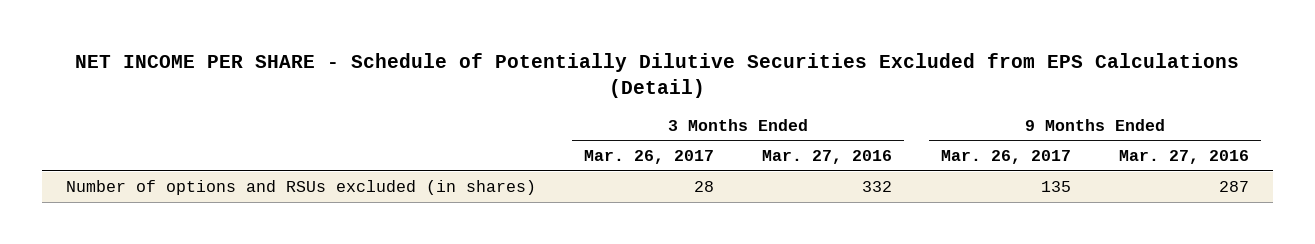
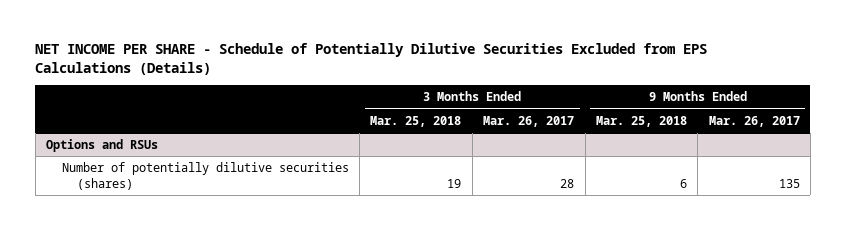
[75,52,1240,98] NET INCOME PER SHARE - Schedule of Potentially Dilutive Securities Excluded from EPS Calculations (Detail) -> [35,43,708,75] NET INCOME PER SHARE - Schedule of Potentially Dilutive Securities Excluded from EPS Calculations (Details)
[762,150,893,165] Mar. 27, 2016 -> none
[1118,150,1249,165] Mar. 27, 2016 -> none
none -> [370,115,462,127] Mar. 25, 2018
none -> [595,115,687,127] Mar. 25, 2018
none -> [46,139,159,153] Options and RSUs
[66,180,537,196] Number of options and RSUs excluded (in shares) -> [61,162,349,190] Number of potentially dilutive securities (shares)

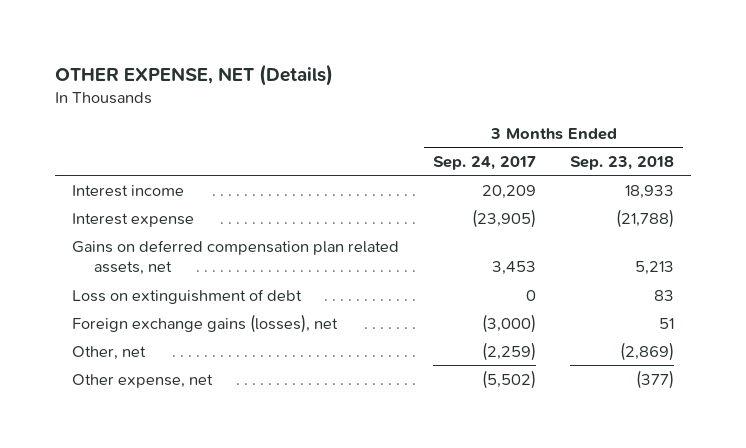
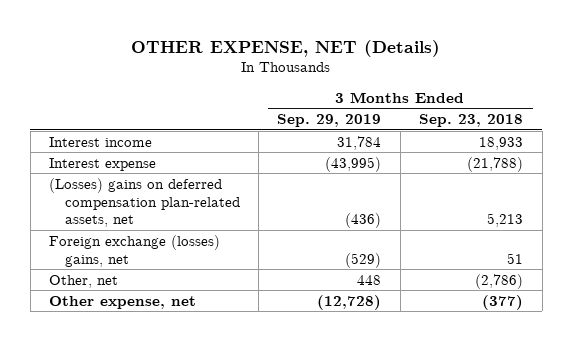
[432,156,536,171] Sep. 24, 2017 -> none
none -> [277,113,382,127] Sep. 29, 2019
[71,288,302,304] Loss on extinguishment of debt -> none
[71,239,399,276] Gains on deferred compensation plan related assets, net -> [49,177,240,228] (Losses) gains on deferred compensation plan-related assets, net
[71,313,338,333] Foreign exchange gains (losses), net -> [49,234,221,267] Foreign exchange (losses) gains, net
[620,341,675,361] (2,869) -> [475,273,524,289] (2,786)

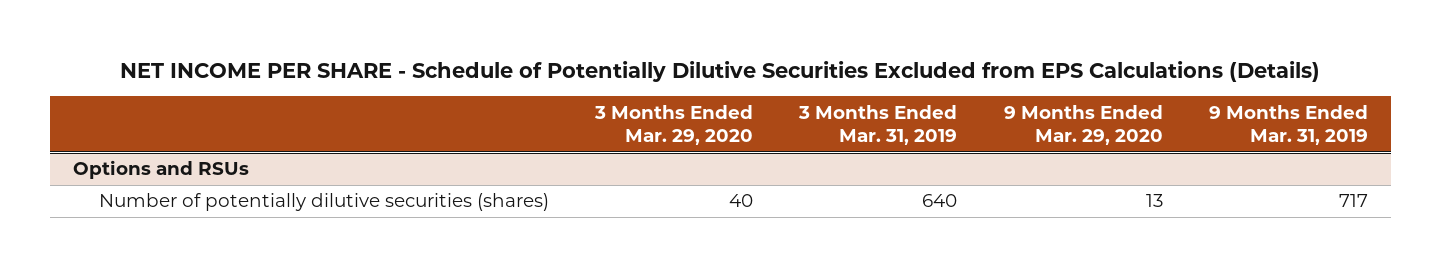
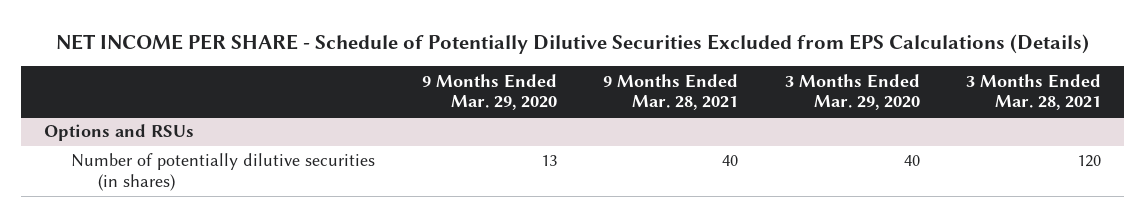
[798,104,958,146] 3 Months Ended Mar. 31, 2019 -> none
[1208,104,1368,146] 9 Months Ended Mar. 31, 2019 -> none
none -> [603,73,739,111] 9 Months Ended Mar. 28, 2021
none -> [965,73,1101,111] 3 Months Ended Mar. 28, 2021
[99,193,550,212] Number of potentially dilutive securities (shares) -> [71,153,376,192] Number of potentially dilutive securities (in shares)

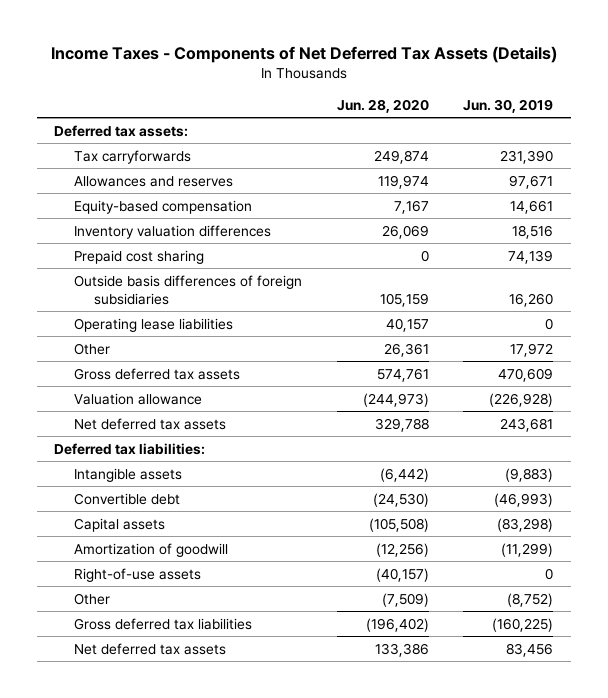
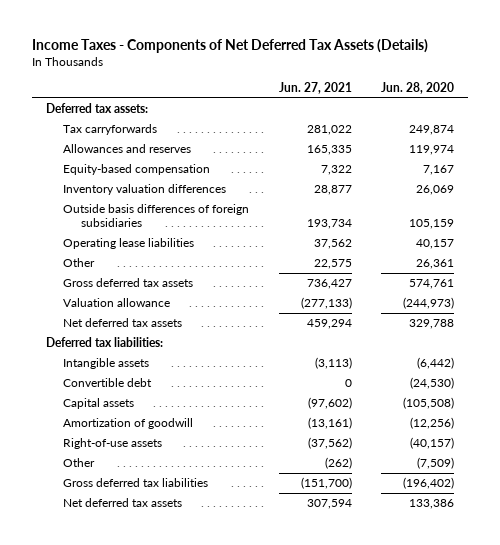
[463,98,554,113] Jun. 30, 2019 -> none
none -> [278,82,352,95] Jun. 27, 2021
[74,249,205,264] Prepaid cost sharing -> none

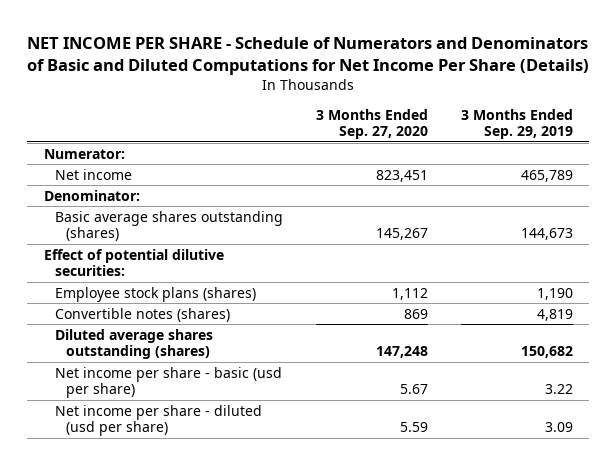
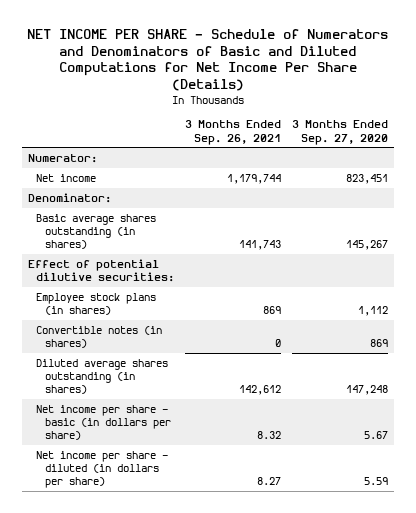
[460,108,573,140] 3 Months Ended Sep. 29, 2019 -> none
none -> [185,120,282,145] 3 Months Ended Sep. 26, 2021
[54,210,283,242] Basic average shares outstanding (shares) -> [36,214,157,250] Basic average shares outstanding (in shares)
[54,286,256,302] Employee stock plans (shares) -> [36,293,157,316] Employee stock plans (in shares)
[54,307,230,322] Convertible notes (shares) -> [36,326,163,349] Convertible notes (in shares)
[54,328,213,360] Diluted average shares outstanding (shares) -> [36,359,169,395] Diluted average shares outstanding (in shares)
[54,366,282,399] Net income per share - basic (usd per share) -> [36,405,171,441] Net income per share - basic (in dollars per share)
[54,404,262,437] Net income per share - diluted (usd per share) -> [36,451,169,489] Net income per share - diluted (in dollars per share)

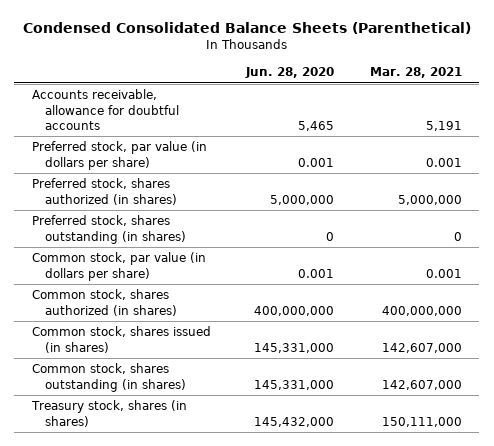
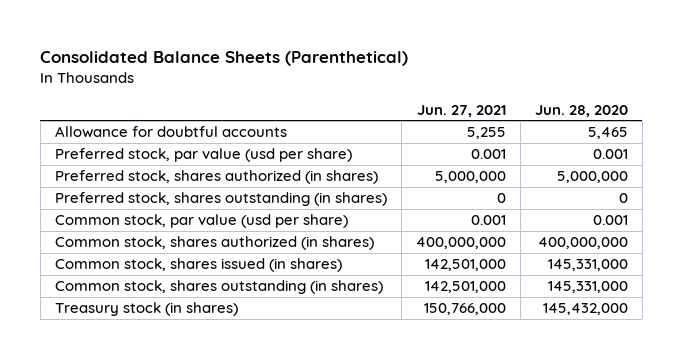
[22,22,471,35] Condensed Consolidated Balance Sheets (Parenthetical) -> [40,51,409,67] Consolidated Balance Sheets (Parenthetical)
[369,67,462,79] Mar. 28, 2021 -> none
none -> [416,104,506,117] Jun. 27, 2021
[32,89,179,131] Accounts receivable, allowance for doubtful accounts -> [54,126,287,139] Allowance for doubtful accounts
[32,141,208,170] Preferred stock, par value (in dollars per share) -> [54,148,352,163] Preferred stock, par value (usd per share)
[32,252,207,281] Common stock, par value (in dollars per share) -> [54,214,348,229] Common stock, par value (usd per share)
[31,400,188,427] Treasury stock, shares (in shares) -> [54,302,238,317] Treasury stock (in shares)

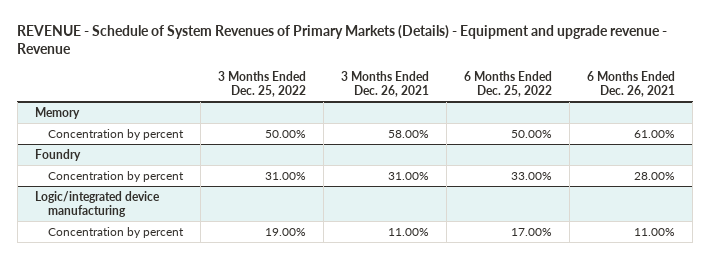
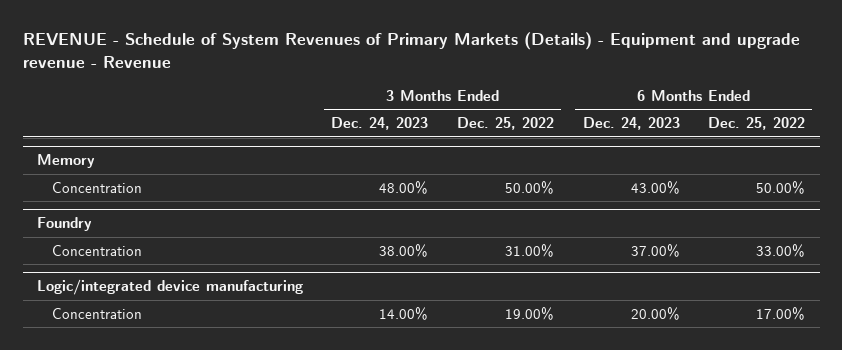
[341,71,430,98] 3 Months Ended Dec. 26, 2021 -> none
[587,71,676,98] 6 Months Ended Dec. 26, 2021 -> none
none -> [331,117,429,131] Dec. 24, 2023
none -> [582,117,680,131] Dec. 24, 2023
[47,128,184,140] Concentration by percent -> [51,181,142,193] Concentration
[47,170,184,182] Concentration by percent -> [51,244,142,256] Concentration
[47,226,184,238] Concentration by percent -> [51,307,142,319] Concentration

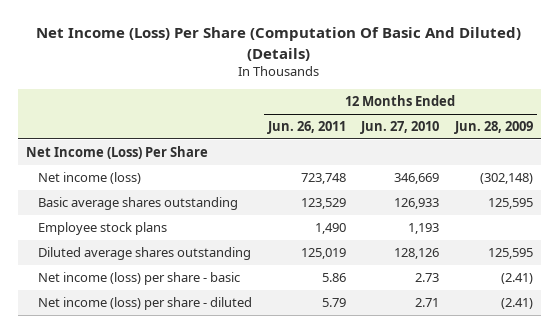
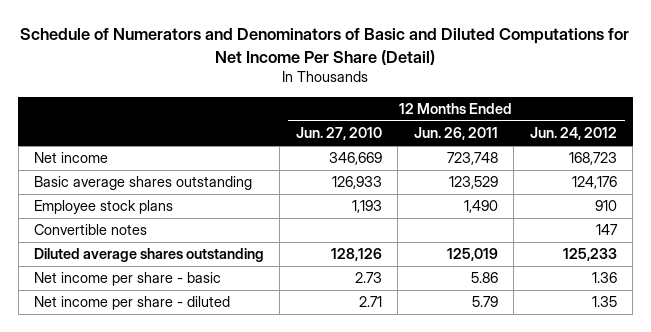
[36,27,522,61] Net Income (Loss) Per Share (Computation Of Basic And Diluted) (Details) -> [20,28,630,65] Schedule of Numerators and Denominators of Basic and Diluted Computations for Net Income Per Share (Detail)
[453,121,533,135] Jun. 28, 2009 -> none
none -> [529,127,617,141] Jun. 24, 2012
[25,146,208,160] Net Income (Loss) Per Share -> none
[38,172,142,185] Net income (loss) -> [34,152,109,164] Net income
none -> [34,224,148,236] Convertible notes
[38,272,241,286] Net income (loss) per share - basic -> [34,272,222,287] Net income per share - basic
[38,297,253,311] Net income (loss) per share - diluted -> [34,296,231,311] Net income per share - diluted

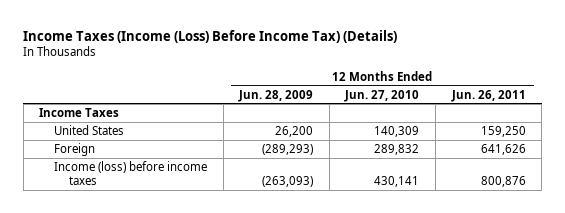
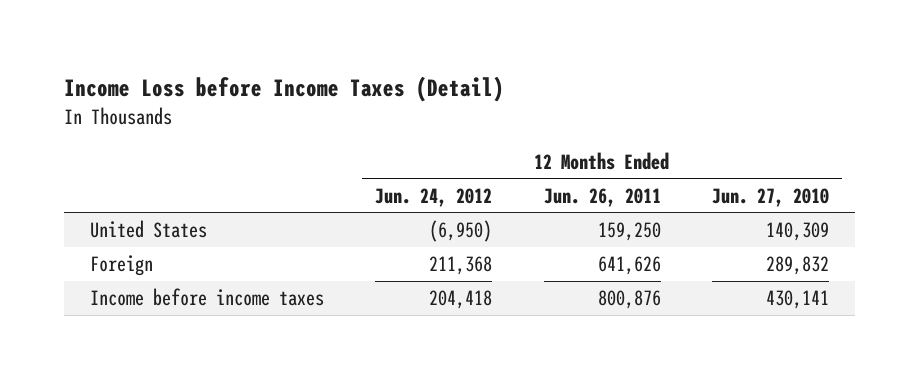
[23,29,398,43] Income Taxes (Income (Loss) Before Income Tax) (Details) -> [64,76,505,103] Income Loss before Income Taxes (Detail)
[238,89,314,102] Jun. 28, 2009 -> none
none -> [375,187,493,207] Jun. 24, 2012
[39,108,120,118] Income Taxes -> none
[54,161,208,186] Income (loss) before income taxes -> [89,288,324,307] Income before income taxes

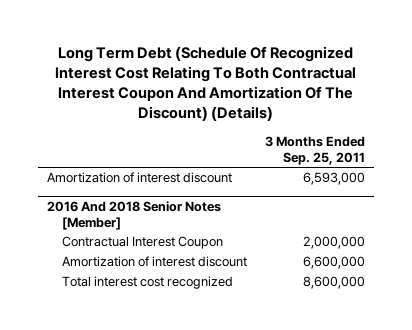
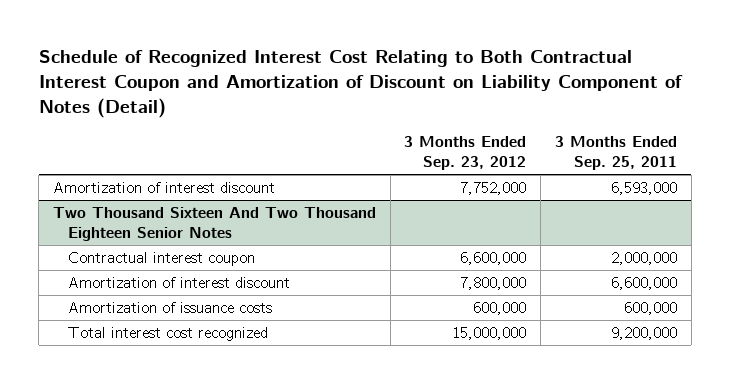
[54,46,356,122] Long Term Debt (Schedule Of Recognized Interest Cost Relating To Both Contractual Interest Coupon And Amortization Of The Discount) (Details) -> [38,50,683,118] Schedule of Recognized Interest Cost Relating to Both Contractual Interest Coupon and Amortization of Discount on Liability Component of Notes (Detail)
none -> [404,135,527,171] 3 Months Ended Sep. 23, 2012
[46,200,221,231] 2016 And 2018 Senior Notes [Member] -> none
none -> [52,206,376,242] Two Thousand Sixteen And Two Thousand Eighteen Senior Notes
[62,236,224,250] Contractual Interest Coupon -> [68,251,256,266] Contractual interest coupon
none -> [68,301,273,313] Amortization of issuance costs
[302,276,365,290] 8,600,000 -> [610,326,677,340] 9,200,000

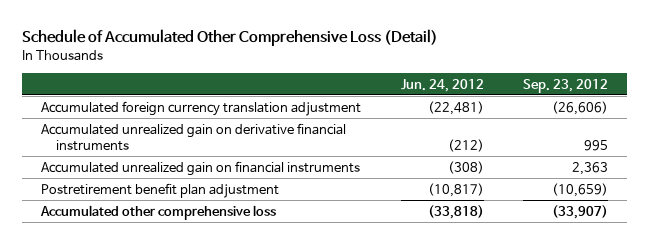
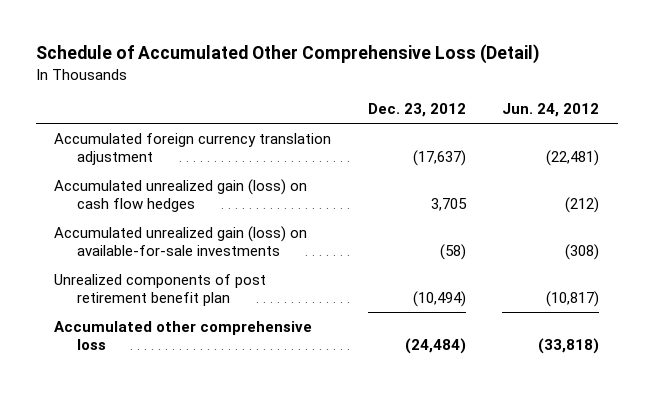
[522,78,608,93] Sep. 23, 2012 -> none
none -> [367,103,466,118] Dec. 23, 2012
[41,122,347,151] Accumulated unrealized gain on derivative financial instruments -> [54,178,308,213] Accumulated unrealized gain (loss) on cash flow hedges
[41,160,361,176] Accumulated unrealized gain on financial instruments -> [54,225,308,257] Accumulated unrealized gain (loss) on available-for-sale investments
[41,182,280,198] Postretirement benefit plan adjustment -> [54,273,267,307] Unrealized components of post retirement benefit plan

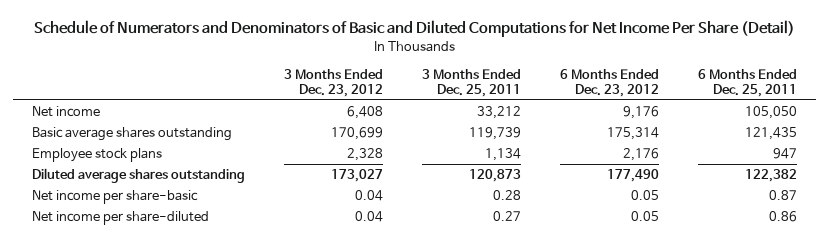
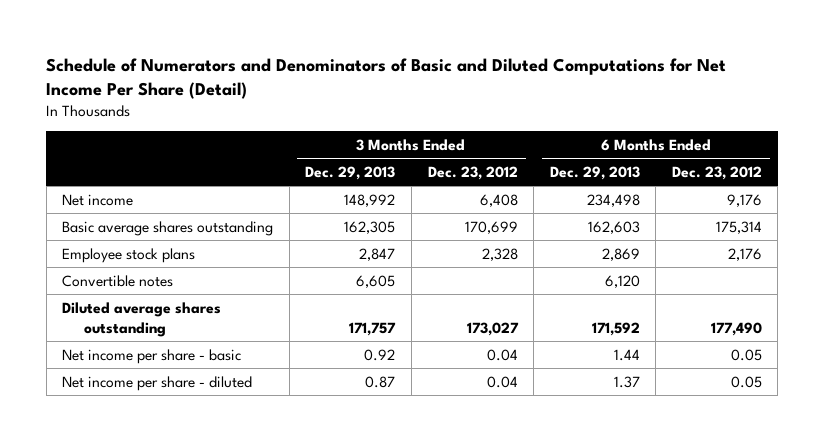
[422,68,522,98] 3 Months Ended Dec. 25, 2011 -> none
[697,68,797,98] 6 Months Ended Dec. 25, 2011 -> none
none -> [305,166,396,181] Dec. 29, 2013
none -> [549,166,640,181] Dec. 29, 2013
none -> [62,274,174,287] Convertible notes
[32,190,199,205] Net income per share-basic -> [62,348,242,364] Net income per share - basic
[32,211,210,226] Net income per share-diluted -> [62,375,253,391] Net income per share - diluted

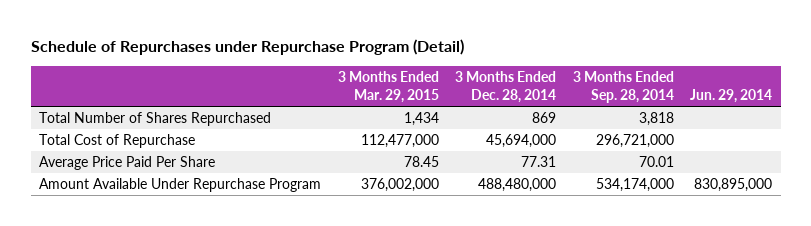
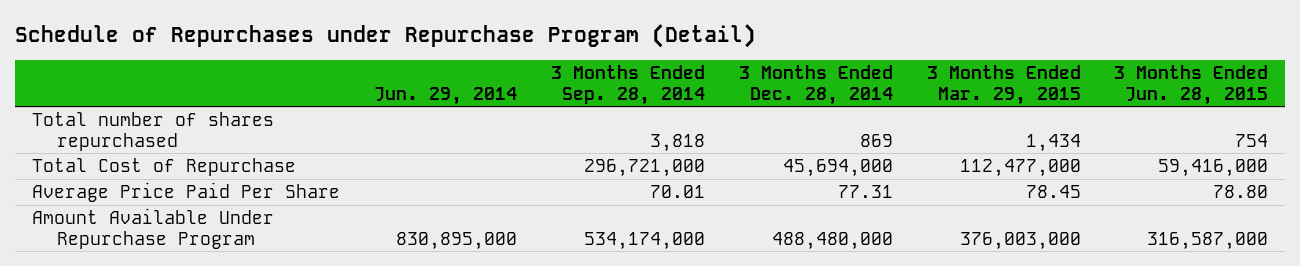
none -> [1114,65,1269,105] 3 Months Ended Jun. 28, 2015
[38,112,271,127] Total Number of Shares Repurchased -> [31,112,274,151] Total number of shares repurchased
[360,178,439,193] 376,002,000 -> [959,231,1081,250] 376,003,000

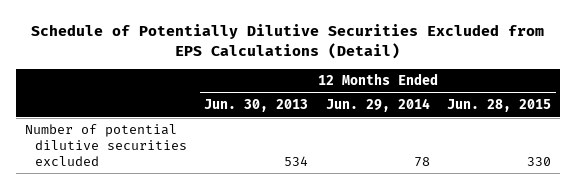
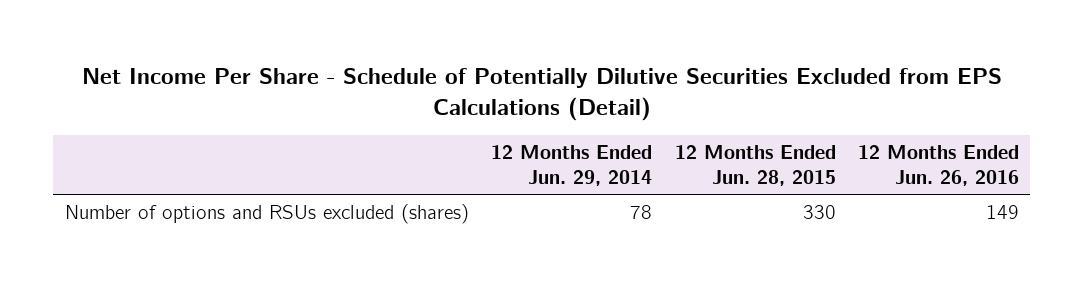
[31,23,545,59] Schedule of Potentially Dilutive Securities Excluded from EPS Calculations (Detail) -> [81,68,1002,122] Net Income Per Share - Schedule of Potentially Dilutive Securities Excluded from EPS Calculations (Detail)
[204,99,309,113] Jun. 30, 2013 -> none
none -> [858,145,1020,186] 12 Months Ended Jun. 26, 2016
[24,124,187,166] Number of potential dilutive securities excluded -> [64,204,469,225] Number of options and RSUs excluded (shares)

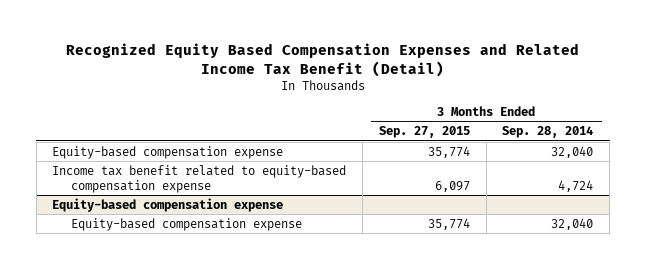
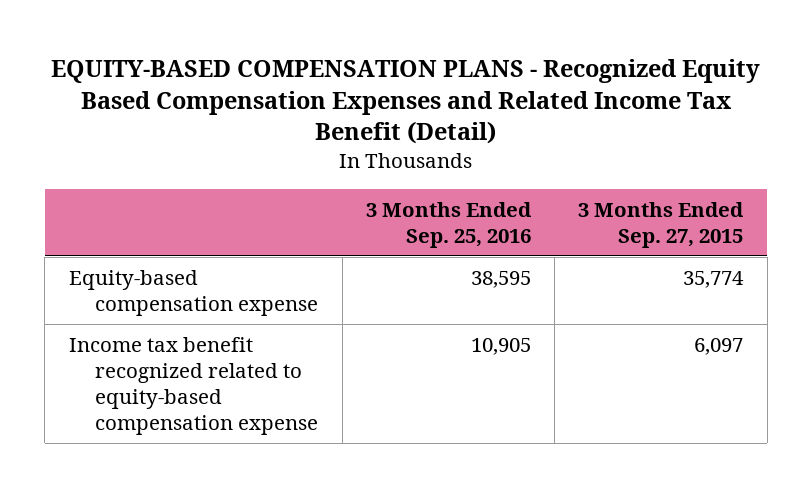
[65,42,579,77] Recognized Equity Based Compensation Expenses and Related Income Tax Benefit (Detail) -> [51,58,761,145] EQUITY-BASED COMPENSATION PLANS - Recognized Equity Based Compensation Expenses and Related Income Tax Benefit (Detail)
[502,126,594,139] Sep. 28, 2014 -> none
none -> [365,201,532,248] 3 Months Ended Sep. 25, 2016
[52,197,284,212] Equity-based compensation expense -> none
[70,217,302,231] Equity-based compensation expense -> none
[52,164,347,193] Income tax benefit related to equity-based compensation expense -> [68,337,319,435] Income tax benefit recognized related to equity-based compensation expense

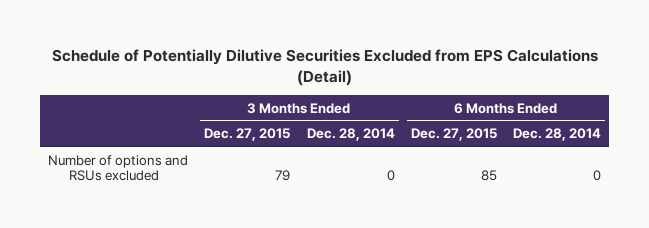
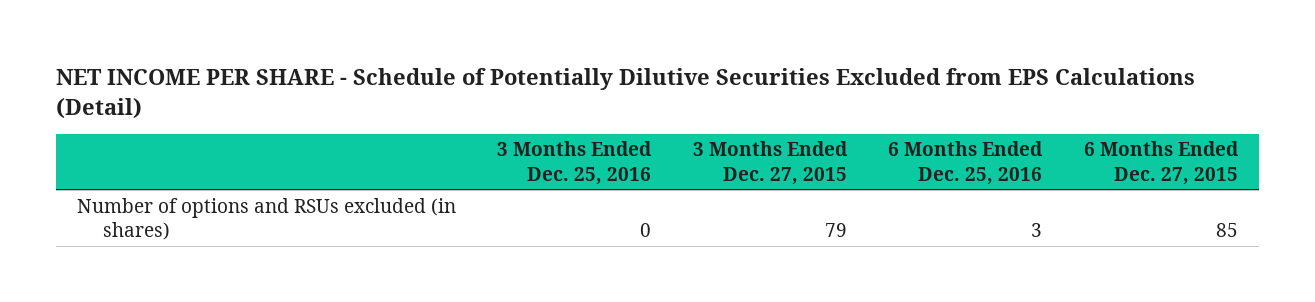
[51,48,598,86] Schedule of Potentially Dilutive Securities Excluded from EPS Calculations (Detail) -> [55,68,1195,119] NET INCOME PER SHARE - Schedule of Potentially Dilutive Securities Excluded from EPS Calculations (Detail)
[306,128,395,142] Dec. 28, 2014 -> none
[513,128,602,142] Dec. 28, 2014 -> none
none -> [497,141,653,185] 3 Months Ended Dec. 25, 2016
none -> [888,141,1044,185] 6 Months Ended Dec. 25, 2016
[47,154,188,182] Number of options and RSUs excluded -> [76,197,456,240] Number of options and RSUs excluded (in shares)

